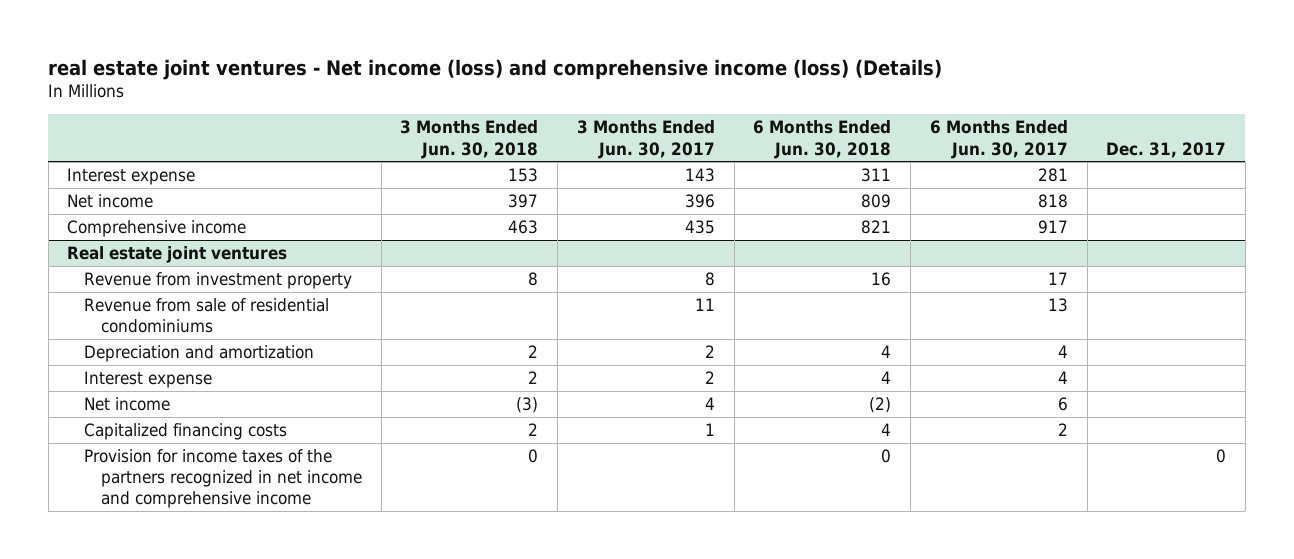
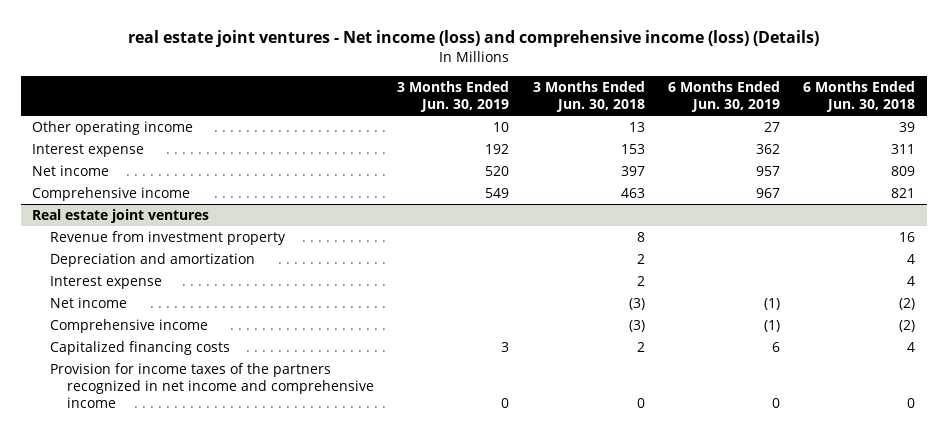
[576,120,715,159] 3 Months Ended Jun. 30, 2017 -> none
[929,120,1068,159] 6 Months Ended Jun. 30, 2017 -> none
[1106,141,1227,158] Dec. 31, 2017 -> none
none -> [397,81,510,113] 3 Months Ended Jun. 30, 2019
none -> [668,81,781,113] 6 Months Ended Jun. 30, 2019
none -> [32,121,194,136] Other operating income
[84,298,330,334] Revenue from sale of residential condominiums -> none
none -> [49,319,208,334] Comprehensive income

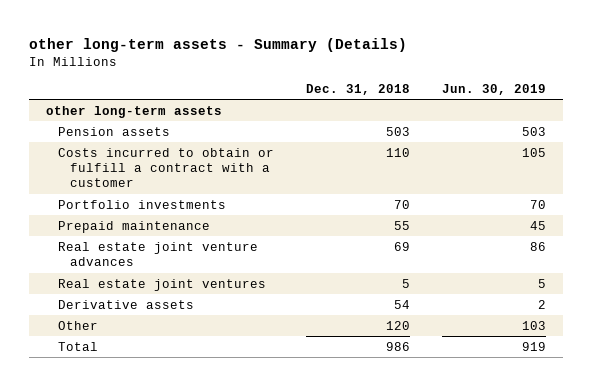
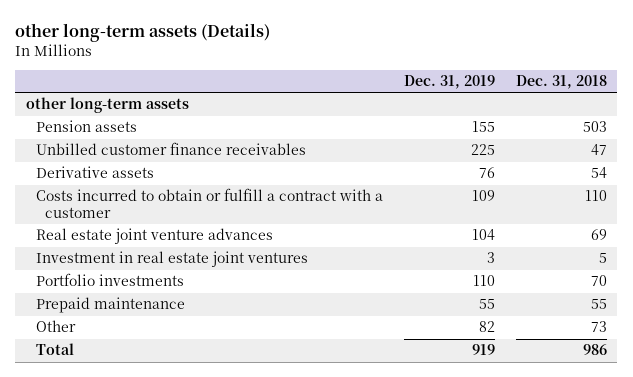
[29,37,408,52] other long-term assets - Summary (Details) -> [15,22,271,42] other long-term assets (Details)
[442,83,547,95] Jun. 30, 2019 -> none
none -> [403,74,495,89] Dec. 31, 2019
none -> [35,142,306,156] Unbilled customer finance receivables
[57,299,194,309] Derivative assets -> [35,166,154,179] Derivative assets
[57,241,258,267] Real estate joint venture advances -> [35,228,273,245] Real estate joint venture advances
none -> [35,251,308,268] Investment in real estate joint ventures
[57,278,266,291] Real estate joint ventures -> none
[386,320,411,330] 120 -> [590,321,607,333] 73

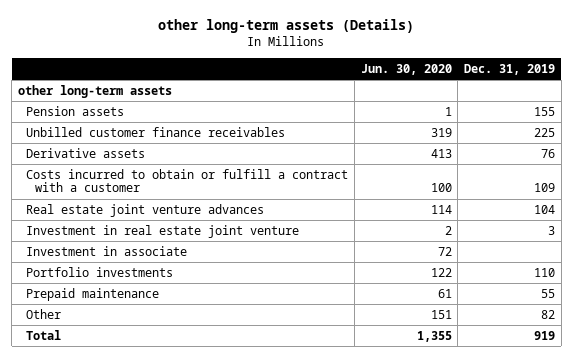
[515,74,607,89] Dec. 31, 2018 -> none
none -> [360,63,452,75] Jun. 30, 2020
[35,251,308,268] Investment in real estate joint ventures -> [26,224,300,238] Investment in real estate joint venture
none -> [26,245,188,256] Investment in associate

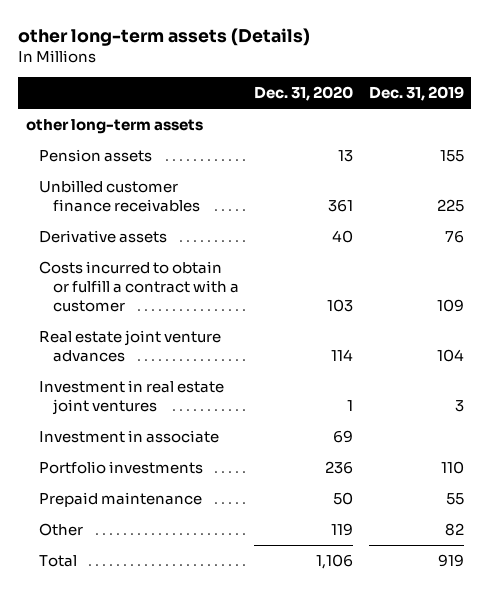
[360,63,452,75] Jun. 30, 2020 -> none
none -> [254,86,354,102] Dec. 31, 2020
[26,224,300,238] Investment in real estate joint venture -> [39,380,225,416] Investment in real estate joint ventures

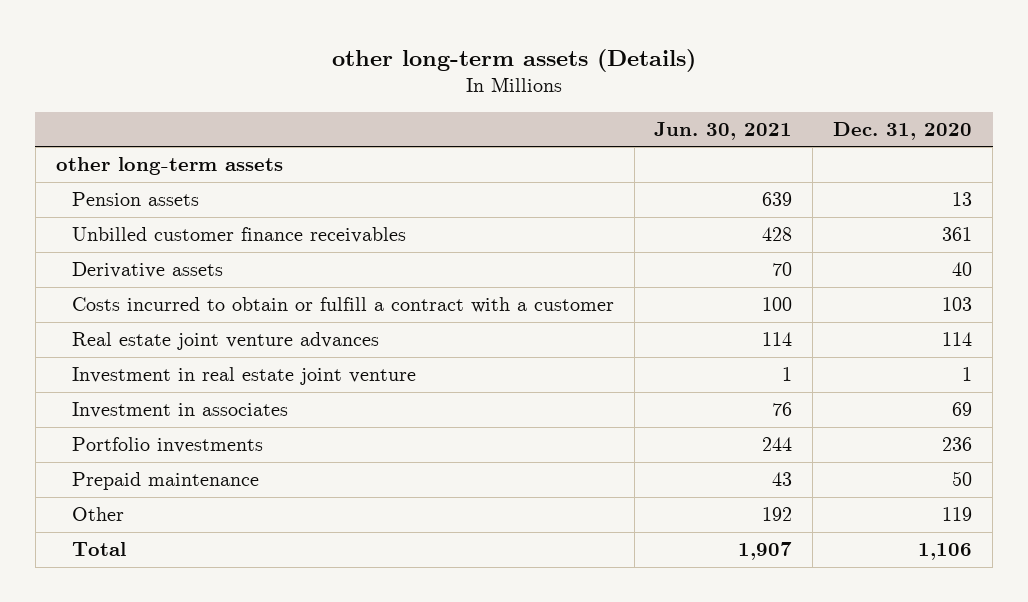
[368,86,464,102] Dec. 31, 2019 -> none
none -> [654,121,793,140] Jun. 30, 2021
[39,380,225,416] Investment in real estate joint ventures -> [71,367,416,386] Investment in real estate joint venture
[39,430,220,444] Investment in associate -> [71,402,288,419] Investment in associates

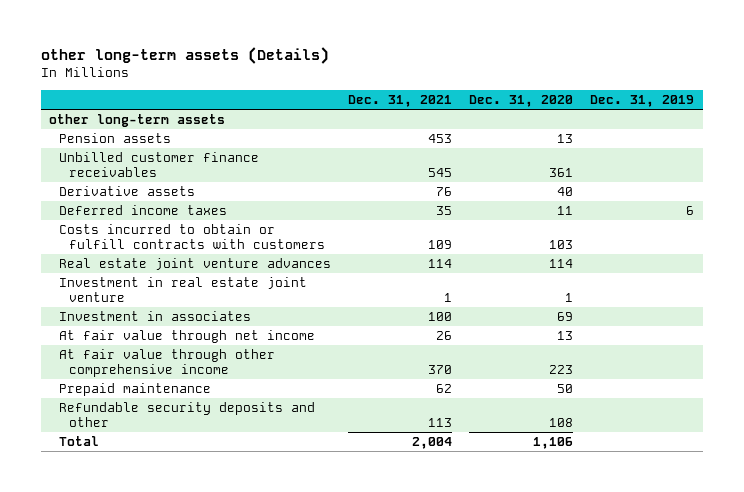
[654,121,793,140] Jun. 30, 2021 -> none
none -> [348,95,453,108] Dec. 31, 2021
none -> [590,95,695,108] Dec. 31, 2019
none -> [58,204,227,215] Deferred income taxes
[71,297,614,314] Costs incurred to obtain or fulfill a contract with a customer -> [58,223,325,249] Costs incurred to obtain or fulfill contracts with customers
[71,437,263,454] Portfolio investments -> none
none -> [58,329,315,343] At fair value through net income
none -> [58,348,275,377] At fair value through other comprehensive income
[71,507,124,522] Other -> none
none -> [58,401,315,427] Refundable security deposits and other

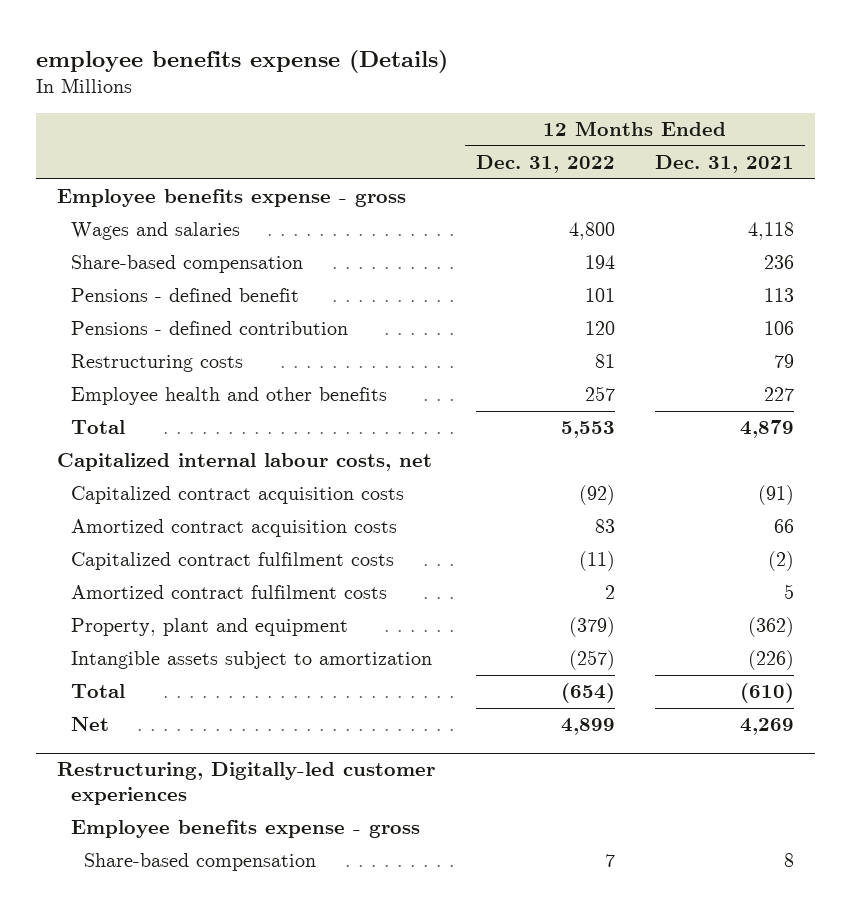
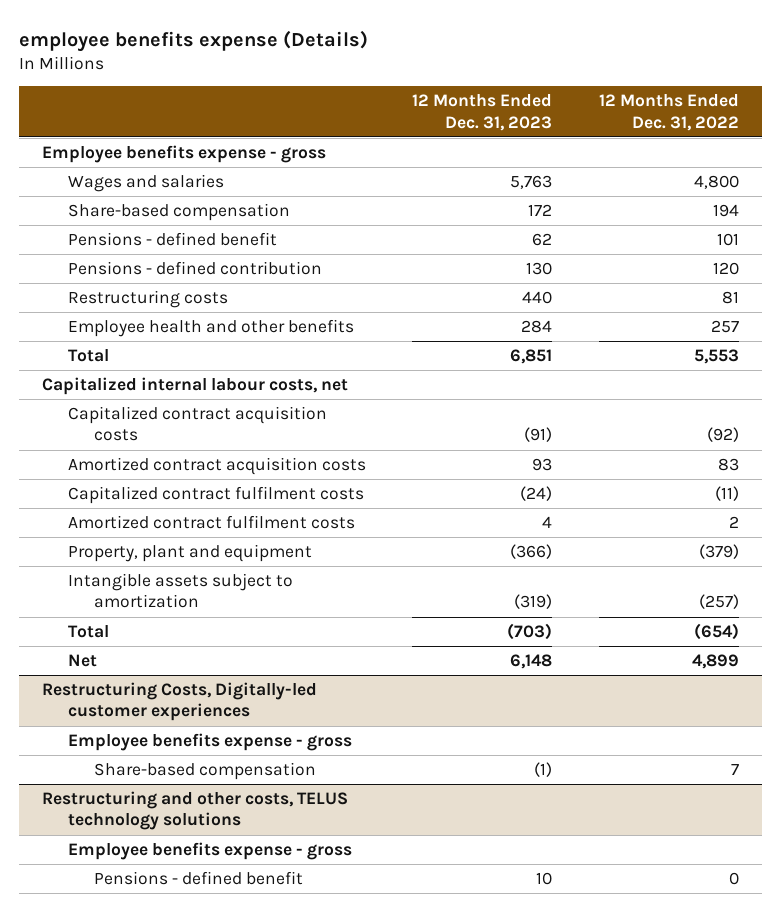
[655,155,795,174] Dec. 31, 2021 -> none
none -> [412,94,553,131] 12 Months Ended Dec. 31, 2023
[56,762,435,805] Restructuring, Digitally-led customer experiences -> [42,682,318,722] Restructuring Costs, Digitally-led customer experiences
none -> [42,791,349,831] Restructuring and other costs, TELUS technology solutions
none -> [67,842,352,861] Employee benefits expense - gross
none -> [93,871,303,886] Pensions - defined benefit

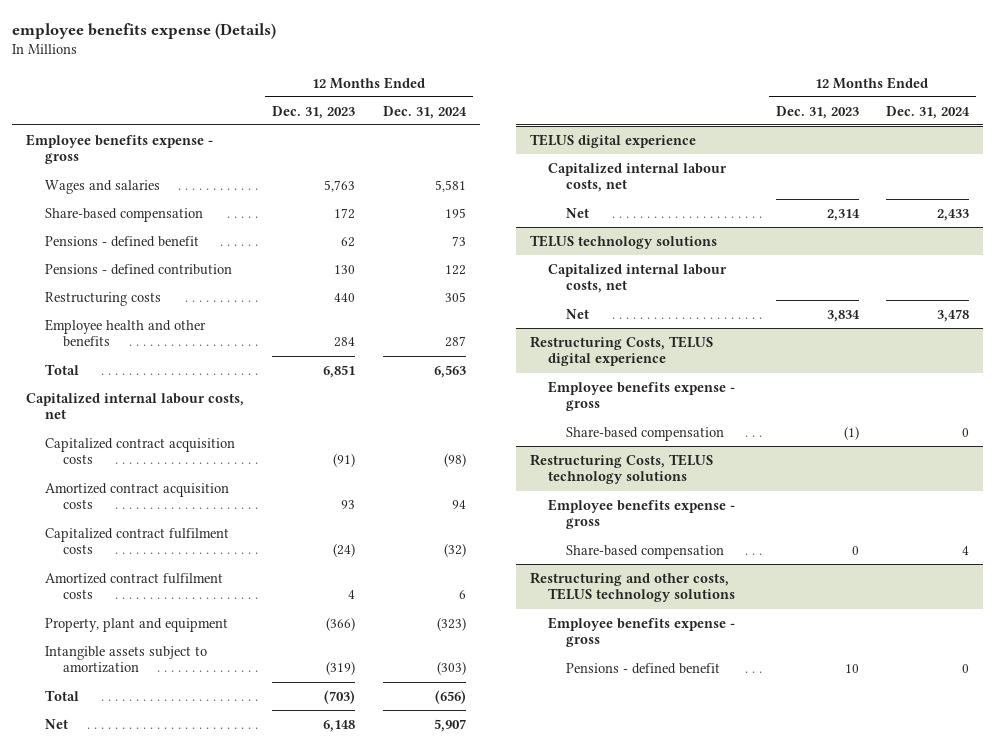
[598,94,739,131] 12 Months Ended Dec. 31, 2022 -> none
none -> [382,105,467,119] Dec. 31, 2024
[42,682,318,722] Restructuring Costs, Digitally-led customer experiences -> none
none -> [529,133,696,148] TELUS digital experience
none -> [548,162,728,193] Capitalized internal labour costs, net
none -> [566,207,590,218] Net
none -> [529,234,717,249] TELUS technology solutions
none -> [548,263,728,294] Capitalized internal labour costs, net
none -> [566,308,590,319] Net
none -> [529,335,713,367] Restructuring Costs, TELUS digital experience
none -> [529,453,713,485] Restructuring Costs, TELUS technology solutions
none -> [548,498,736,530] Employee benefits expense - gross
none -> [566,544,725,559] Share-based compensation

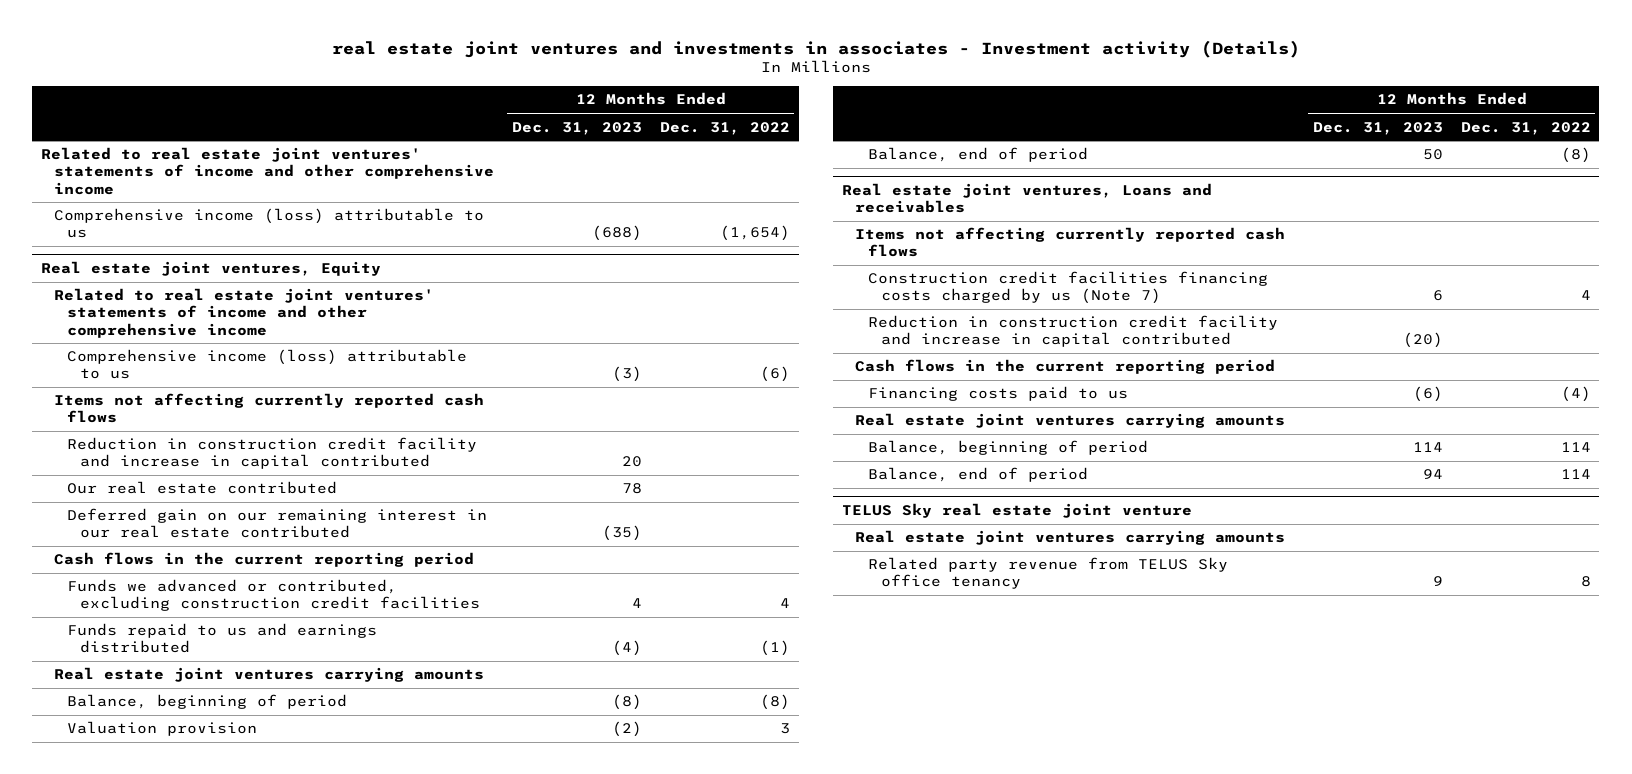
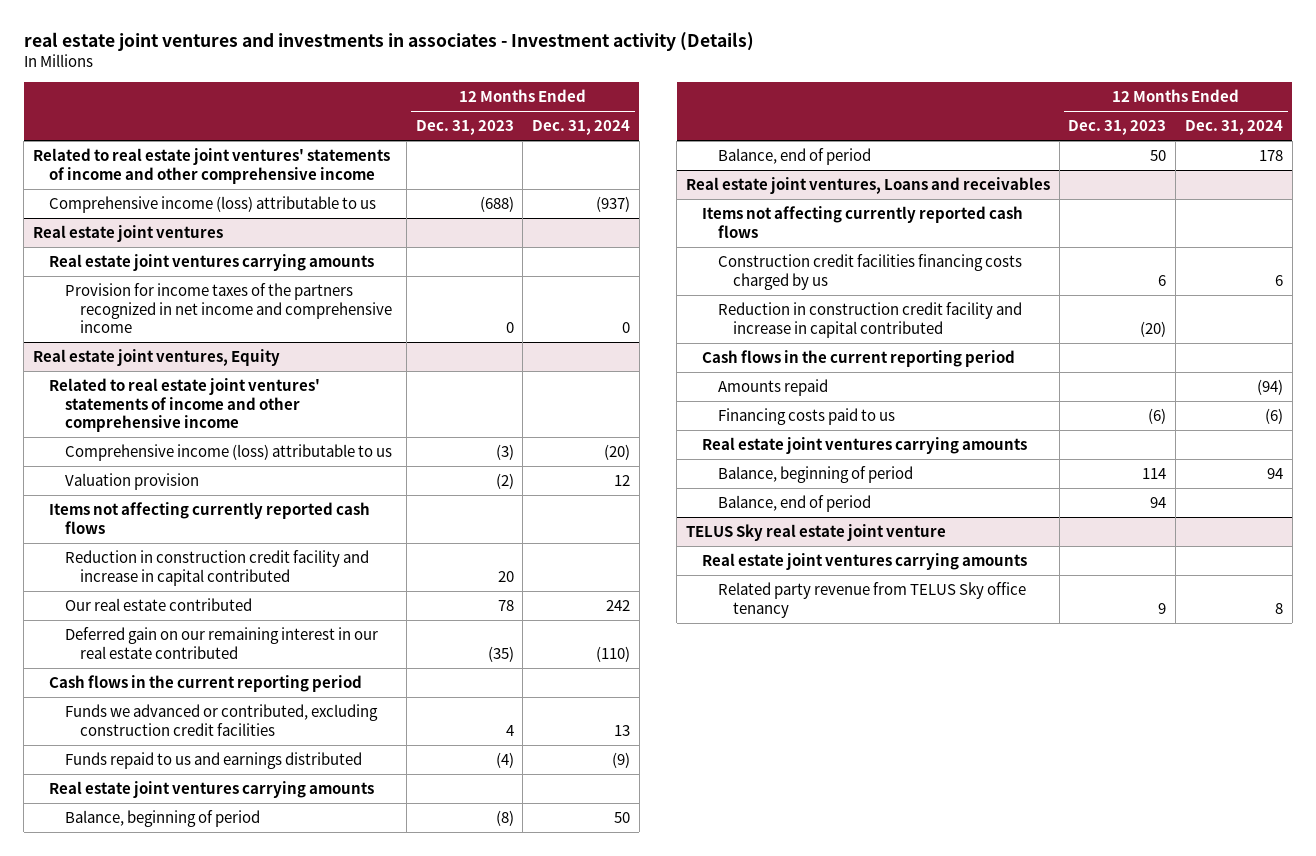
[659,121,790,135] Dec. 31, 2022 -> none
none -> [531,120,630,136] Dec. 31, 2024
none -> [33,224,224,242] Real estate joint ventures
none -> [48,253,374,271] Real estate joint ventures carrying amounts
none -> [64,282,393,334] Provision for income taxes of the partners recognized in net income and comprehensive income
[67,721,258,737] Valuation provision -> [64,472,199,490] Valuation provision
[867,271,1268,305] Construction credit facilities financing costs charged by us (Note 7) -> [717,253,1022,290] Construction credit facilities financing costs charged by us
none -> [717,378,828,396] Amounts repaid

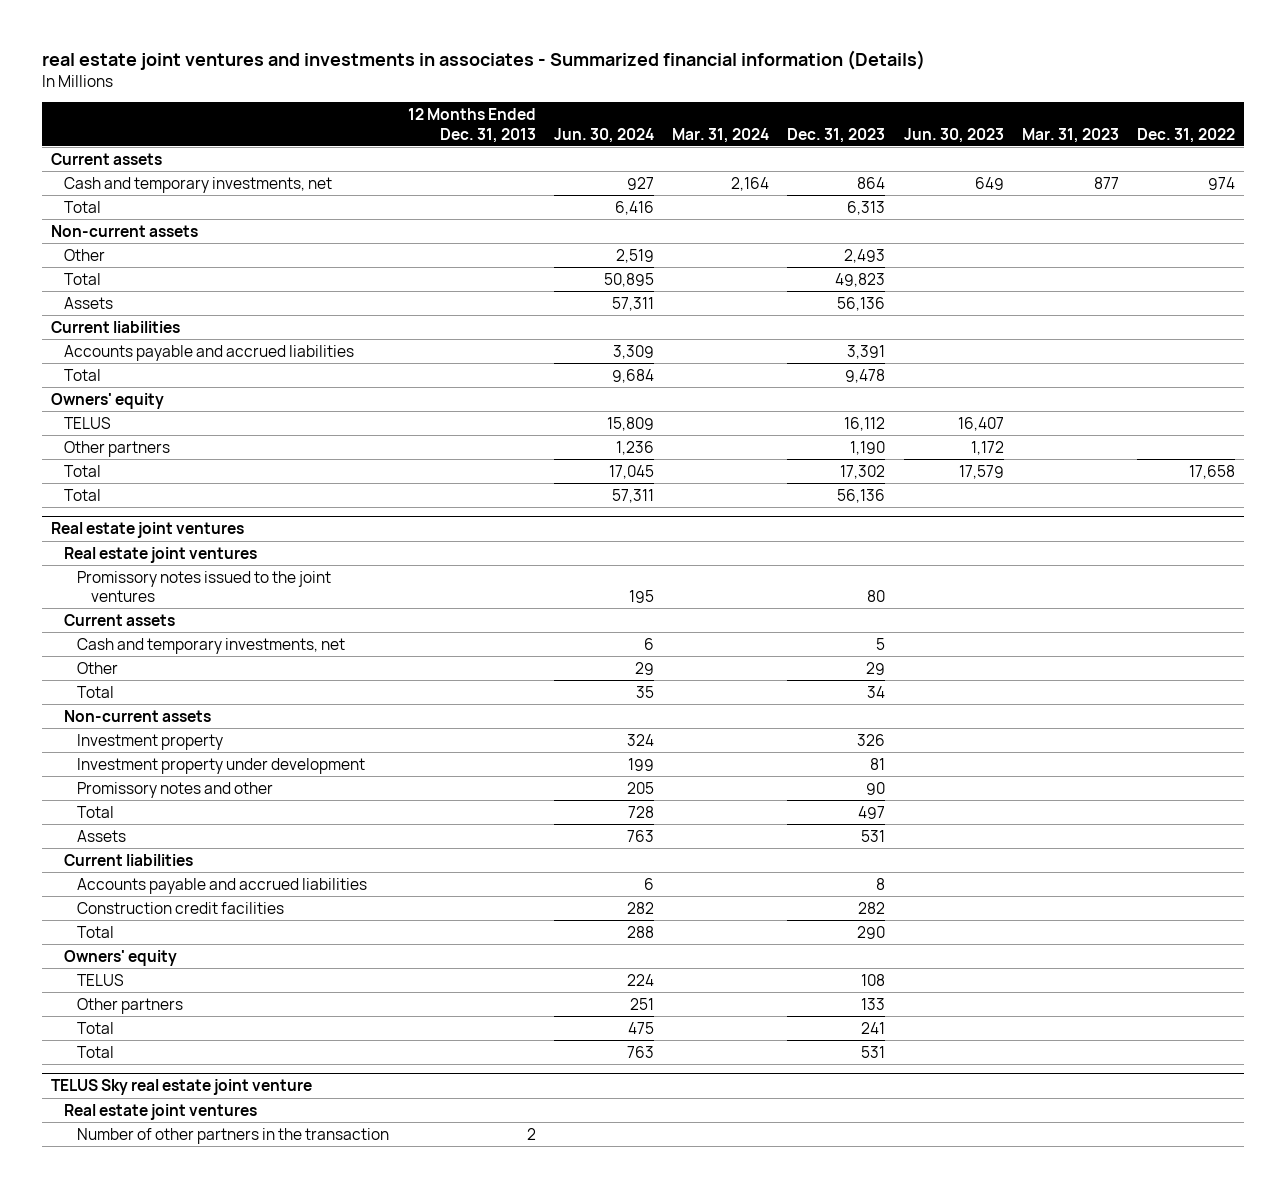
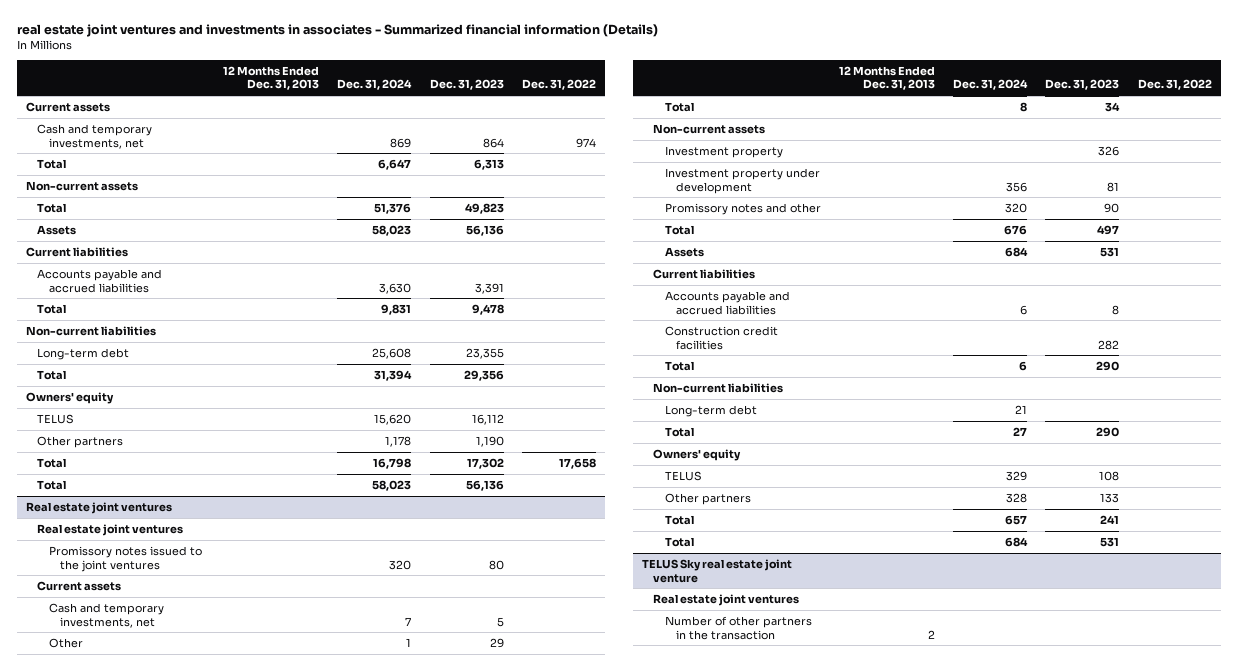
[553,127,654,143] Jun. 30, 2024 -> none
[672,127,770,143] Mar. 31, 2024 -> none
[903,127,1004,143] Jun. 30, 2023 -> none
[1021,127,1119,143] Mar. 31, 2023 -> none
none -> [337,79,413,91] Dec. 31, 2024
[64,248,106,261] Other -> none
none -> [25,325,156,336] Non-current liabilities
none -> [37,347,130,360] Long-term debt
none -> [37,369,67,380] Total
none -> [653,382,784,393] Non-current liabilities
none -> [664,404,757,417] Long-term debt
none -> [664,426,694,437] Total

